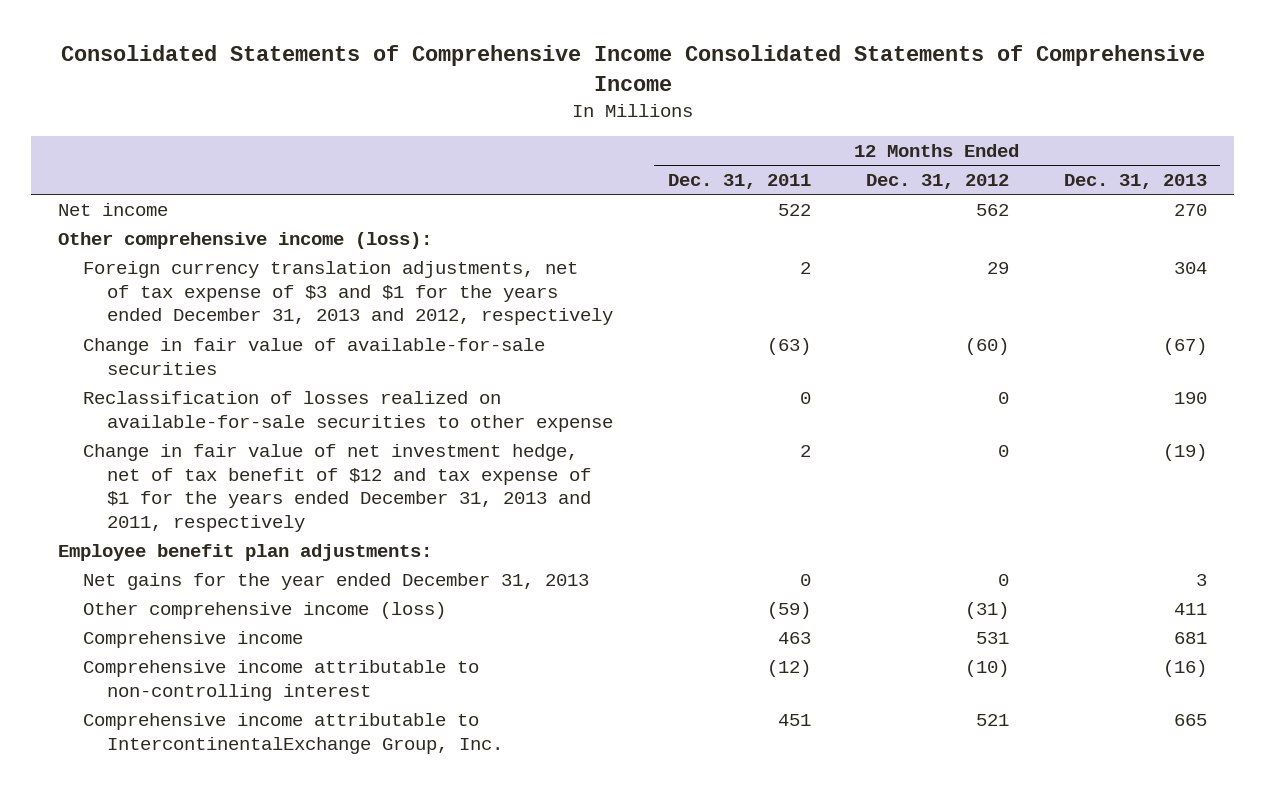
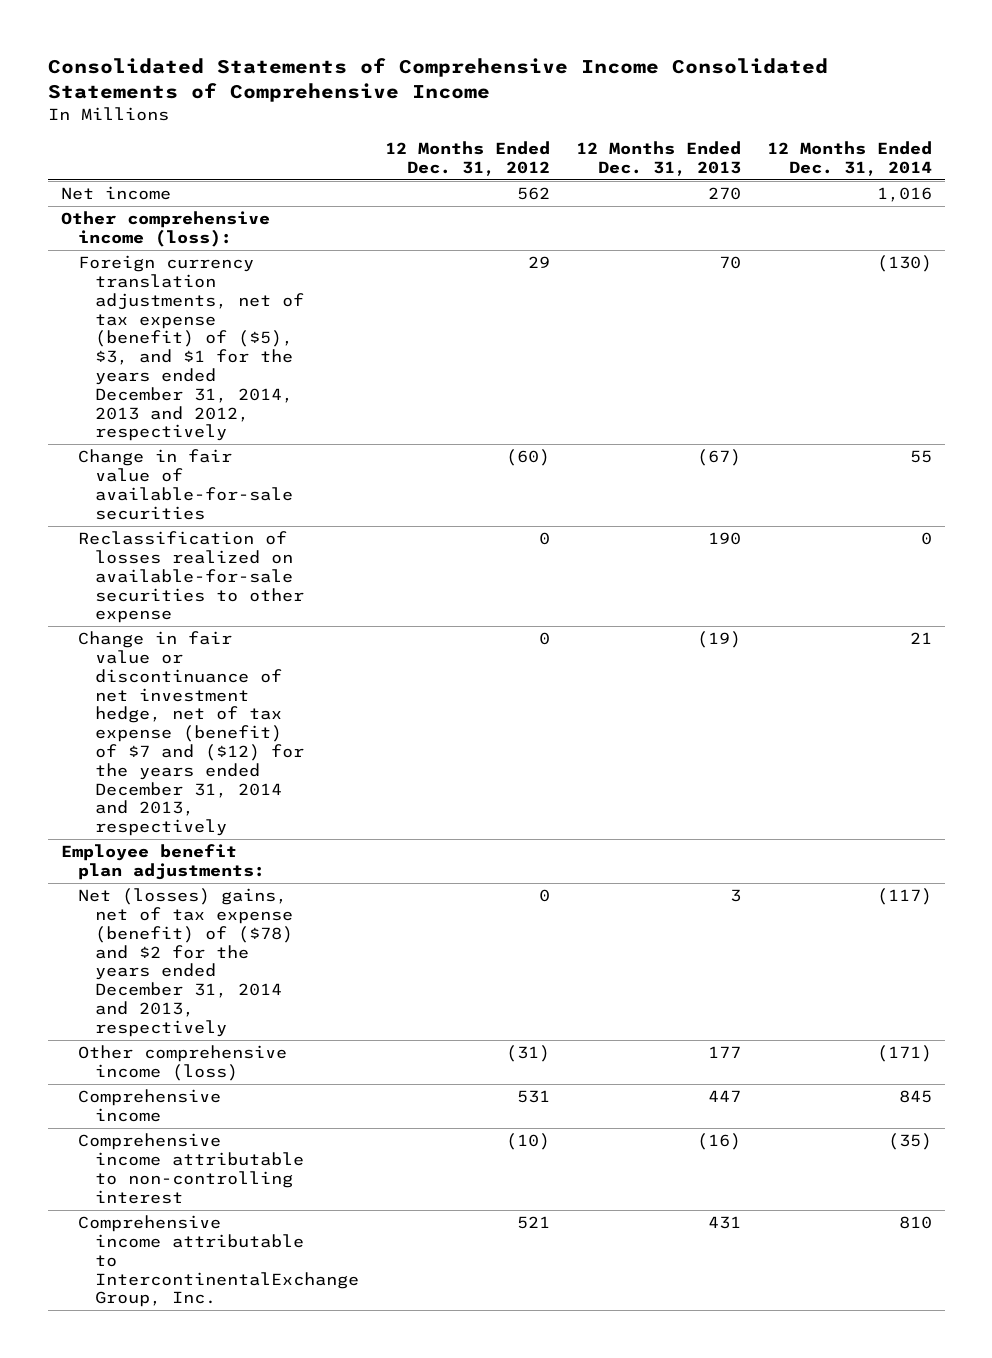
[668,173,812,189] Dec. 31, 2011 -> none
none -> [766,141,932,176] 12 Months Ended Dec. 31, 2014
[82,260,614,326] Foreign currency translation adjustments, net of tax expense of $3 and $1 for the years ended December 31, 2013 and 2012, respectively -> [77,255,304,442] Foreign currency translation adjustments, net of tax expense (benefit) of ($5), $3, and $1 for the years ended December 31, 2014, 2013 and 2012, respectively
[1173,261,1207,274] 304 -> [718,256,741,270] 70
[82,443,592,533] Change in fair value of net investment hedge, net of tax benefit of $12 and tax expense of $1 for the years ended December 31, 2013 and 2011, respectively -> [77,631,304,837] Change in fair value or discontinuance of net investment hedge, net of tax expense (benefit) of $7 and ($12) for the years ended December 31, 2014 and 2013, respectively
[82,572,589,590] Net gains for the year ended December 31, 2013 -> [77,888,293,1037] Net (losses) gains, net of tax expense (benefit) of ($78) and $2 for the years ended December 31, 2014 and 2013, respectively
[1173,602,1207,615] 411 -> [707,1046,741,1059] 177
[1173,631,1207,644] 681 -> [707,1090,741,1103] 447
[1173,713,1207,726] 665 -> [707,1216,741,1230] 431

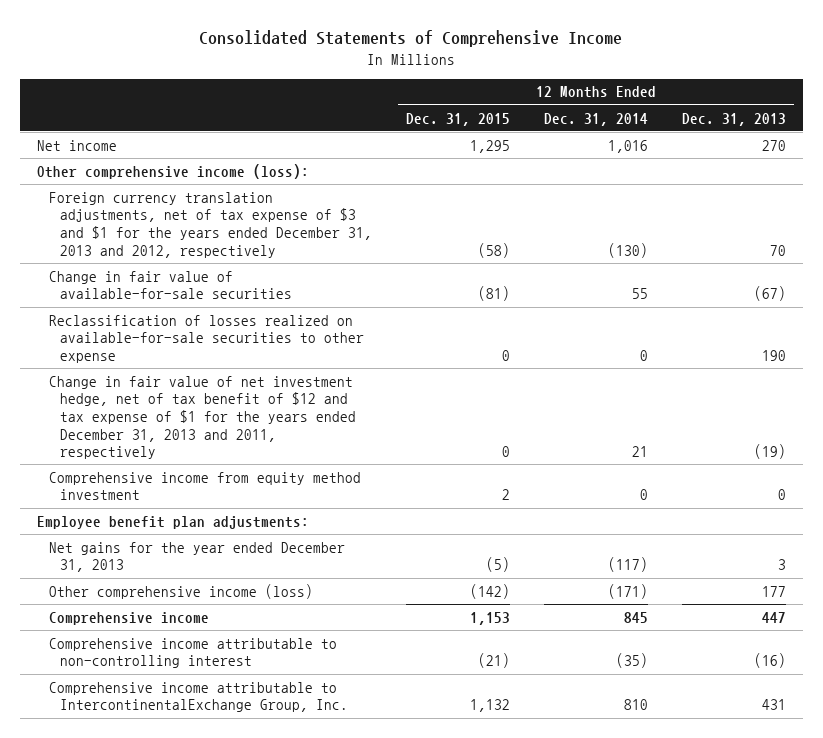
[47,57,828,102] Consolidated Statements of Comprehensive Income Consolidated Statements of Comprehensive Income -> [199,30,623,48] Consolidated Statements of Comprehensive Income
[384,141,550,176] 12 Months Ended Dec. 31, 2012 -> none
none -> [406,112,511,126] Dec. 31, 2015
[77,255,304,442] Foreign currency translation adjustments, net of tax expense (benefit) of ($5), $3, and $1 for the years ended December 31, 2014, 2013 and 2012, respectively -> [48,191,373,258] Foreign currency translation adjustments, net of tax expense of $3 and $1 for the years ended December 31, 2013 and 2012, respectively
[77,631,304,837] Change in fair value or discontinuance of net investment hedge, net of tax expense (benefit) of $7 and ($12) for the years ended December 31, 2014 and 2013, respectively -> [48,375,357,460] Change in fair value of net investment hedge, net of tax benefit of $12 and tax expense of $1 for the years ended December 31, 2013 and 2011, respectively
none -> [48,471,361,501] Comprehensive income from equity method investment
[77,888,293,1037] Net (losses) gains, net of tax expense (benefit) of ($78) and $2 for the years ended December 31, 2014 and 2013, respectively -> [48,541,345,573] Net gains for the year ended December 31, 2013

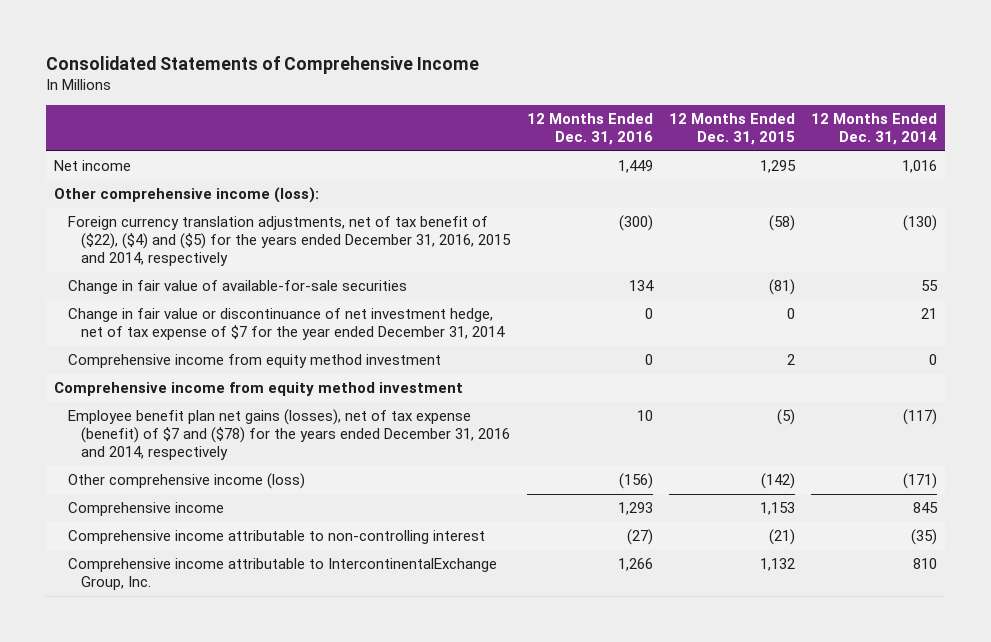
[681,112,786,126] Dec. 31, 2013 -> none
none -> [526,113,653,146] 12 Months Ended Dec. 31, 2016
[48,191,373,258] Foreign currency translation adjustments, net of tax expense of $3 and $1 for the years ended December 31, 2013 and 2012, respectively -> [67,216,512,267] Foreign currency translation adjustments, net of tax benefit of ($22), ($4) and ($5) for the years ended December 31, 2016, 2015 and 2014, respectively
[48,314,365,364] Reclassification of losses realized on available-for-sale securities to other expense -> none
[48,375,357,460] Change in fair value of net investment hedge, net of tax benefit of $12 and tax expense of $1 for the years ended December 31, 2013 and 2011, respectively -> [67,308,506,341] Change in fair value or discontinuance of net investment hedge, net of tax expense of $7 for the year ended December 31, 2014
[36,515,309,529] Employee benefit plan adjustments: -> [54,382,464,397] Comprehensive income from equity method investment
[48,541,345,573] Net gains for the year ended December 31, 2013 -> [67,409,511,461] Employee benefit plan net gains (losses), net of tax expense (benefit) of $7 and ($78) for the years ended December 31, 2016 and 2014, respectively

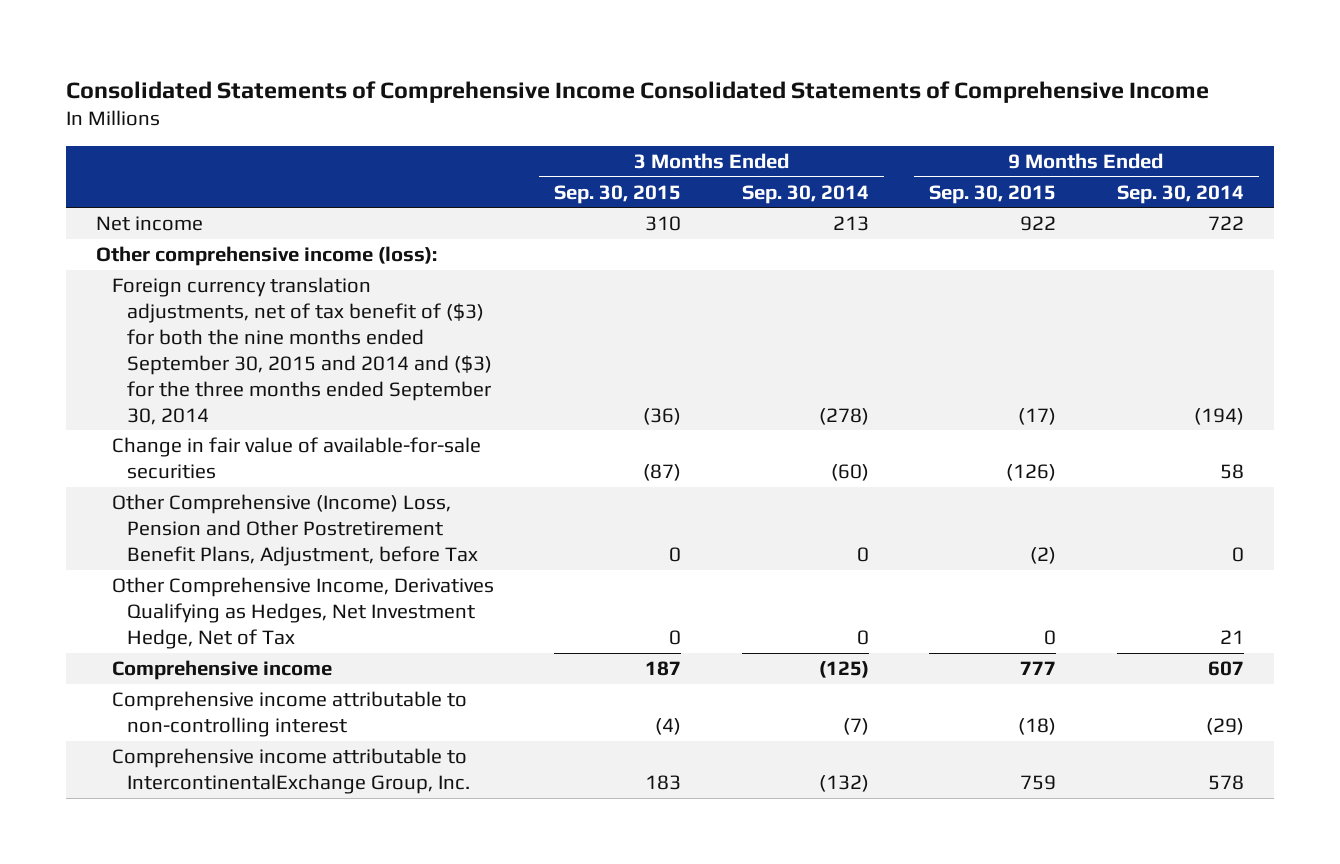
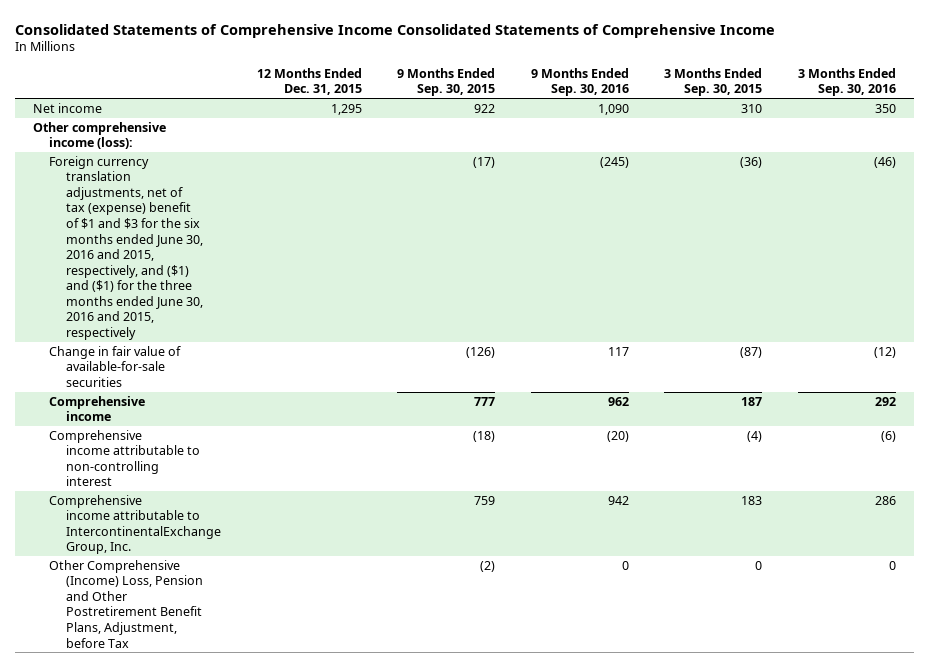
[741,184,869,204] Sep. 30, 2014 -> none
[1116,184,1244,204] Sep. 30, 2014 -> none
none -> [256,67,362,96] 12 Months Ended Dec. 31, 2015
none -> [530,67,629,97] 9 Months Ended Sep. 30, 2016
none -> [797,67,896,97] 3 Months Ended Sep. 30, 2016
[111,277,493,425] Foreign currency translation adjustments, net of tax benefit of ($3) for both the nine months ended September 30, 2015 and 2014 and ($3) for the three months ended September 30, 2014 -> [49,155,204,340] Foreign currency translation adjustments, net of tax (expense) benefit of $1 and $3 for the six months ended June 30, 2016 and 2015, respectively, and ($1) and ($1) for the three months ended June 30, 2016 and 2015, respectively
[111,577,494,649] Other Comprehensive Income, Derivatives Qualifying as Hedges, Net Investment Hedge, Net of Tax -> none
[111,494,479,566] Other Comprehensive (Income) Loss, Pension and Other Postretirement Benefit Plans, Adjustment, before Tax -> [49,559,204,648] Other Comprehensive (Income) Loss, Pension and Other Postretirement Benefit Plans, Adjustment, before Tax

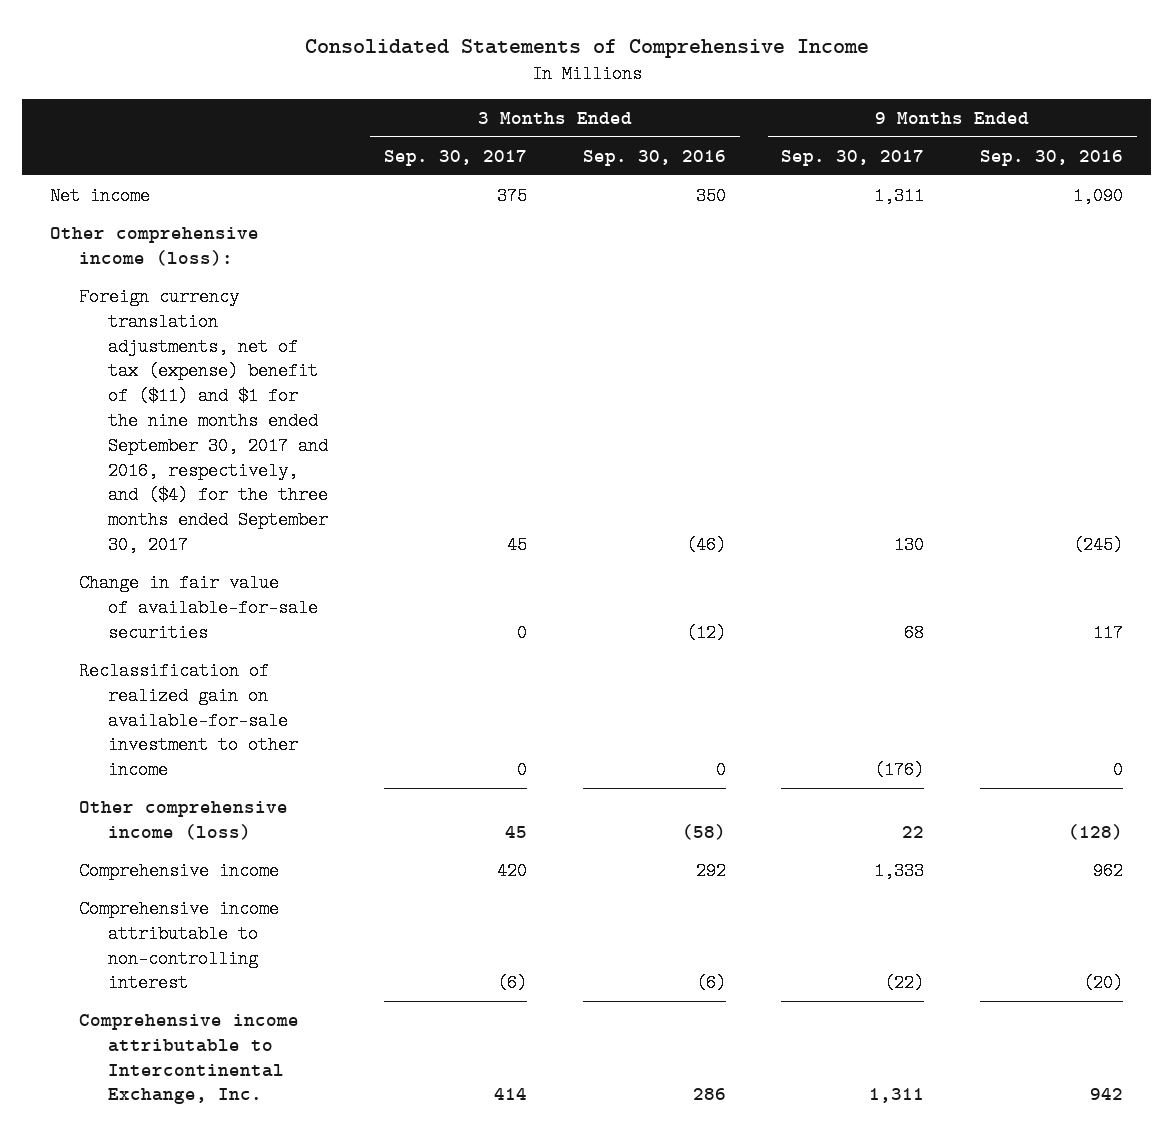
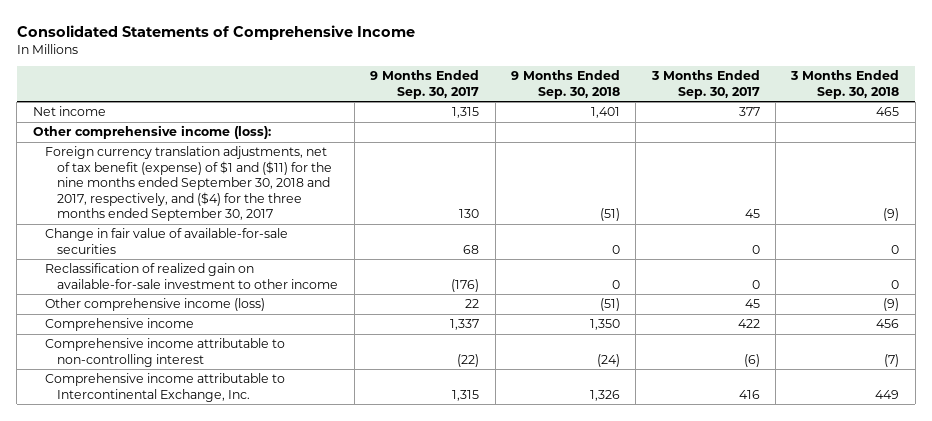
[582,149,726,166] Sep. 30, 2016 -> none
[980,149,1124,166] Sep. 30, 2016 -> none
none -> [510,70,620,100] 9 Months Ended Sep. 30, 2018
none -> [790,70,900,100] 3 Months Ended Sep. 30, 2018
[496,186,527,205] 375 -> [738,107,760,117] 377
[874,186,925,205] 1,311 -> [452,107,480,119] 1,315
[78,287,328,554] Foreign currency translation adjustments, net of tax (expense) benefit of ($11) and $1 for the nine months ended September 30, 2017 and 2016, respectively, and ($4) for the three months ended September 30, 2017 -> [45,146,333,222] Foreign currency translation adjustments, net of tax benefit (expense) of $1 and ($11) for the nine months ended September 30, 2018 and 2017, respectively, and ($4) for the three months ended September 30, 2017
[496,861,527,880] 420 -> [737,319,760,329] 422
[874,861,925,880] 1,333 -> [450,319,480,331] 1,337
[493,1088,527,1101] 414 -> [738,389,760,399] 416
[869,1088,925,1104] 1,311 -> [452,389,480,401] 1,315

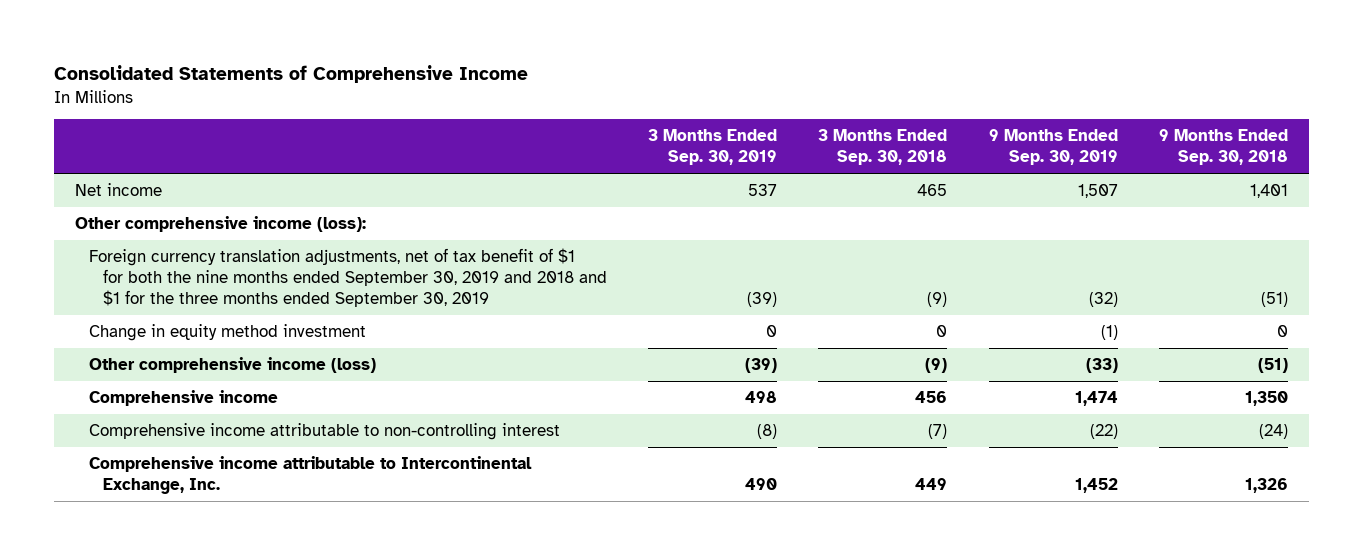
[370,70,480,100] 9 Months Ended Sep. 30, 2017 -> none
[650,70,760,100] 3 Months Ended Sep. 30, 2017 -> none
none -> [648,129,778,166] 3 Months Ended Sep. 30, 2019
none -> [988,129,1118,166] 9 Months Ended Sep. 30, 2019
[45,263,339,289] Reclassification of realized gain on available-for-sale investment to other income -> none
[45,146,333,222] Foreign currency translation adjustments, net of tax benefit (expense) of $1 and ($11) for the nine months ended September 30, 2018 and 2017, respectively, and ($4) for the three months ended September 30, 2017 -> [88,248,607,307] Foreign currency translation adjustments, net of tax benefit of $1 for both the nine months ended September 30, 2019 and 2018 and $1 for the three months ended September 30, 2019
[45,228,289,254] Change in fair value of available-for-sale securities -> [88,324,366,342] Change in equity method investment

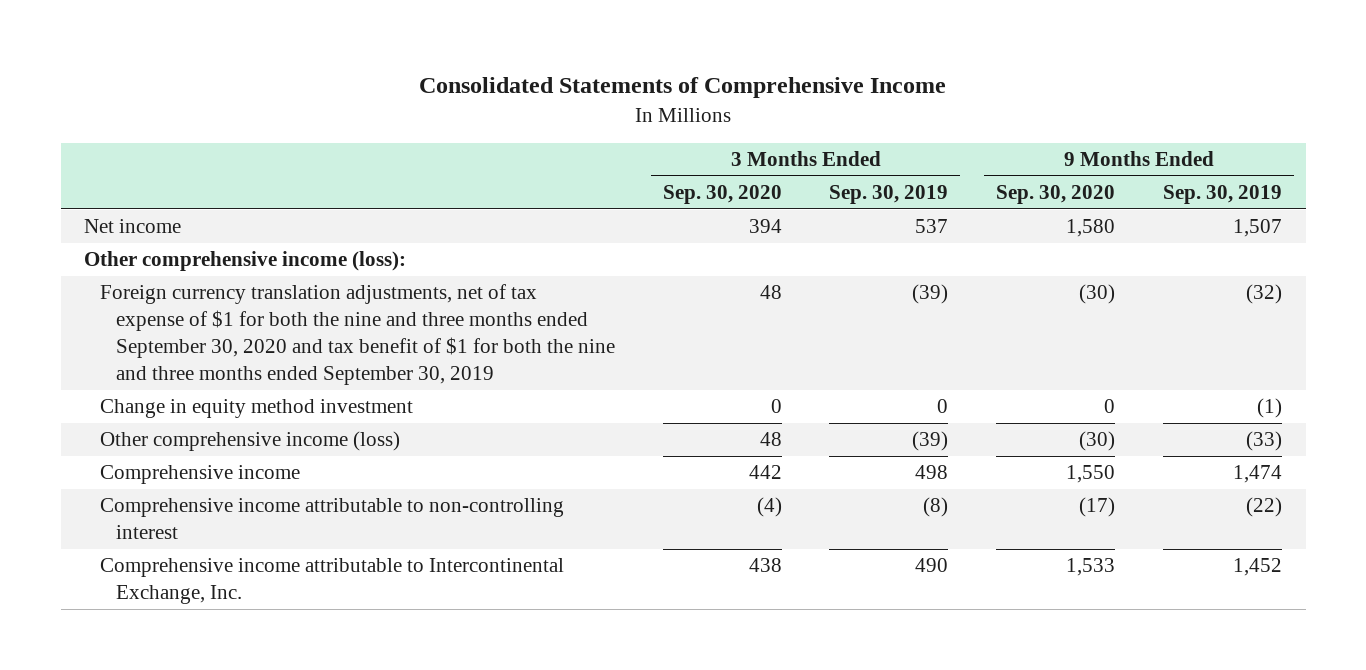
[818,129,948,166] 3 Months Ended Sep. 30, 2018 -> none
[1159,129,1289,166] 9 Months Ended Sep. 30, 2018 -> none
none -> [662,185,782,205] Sep. 30, 2020
none -> [996,185,1116,205] Sep. 30, 2020
[88,248,607,307] Foreign currency translation adjustments, net of tax benefit of $1 for both the nine months ended September 30, 2019 and 2018 and $1 for the three months ended September 30, 2019 -> [100,284,616,386] Foreign currency translation adjustments, net of tax expense of $1 for both the nine and three months ended September 30, 2020 and tax benefit of $1 for both the nine and three months ended September 30, 2019

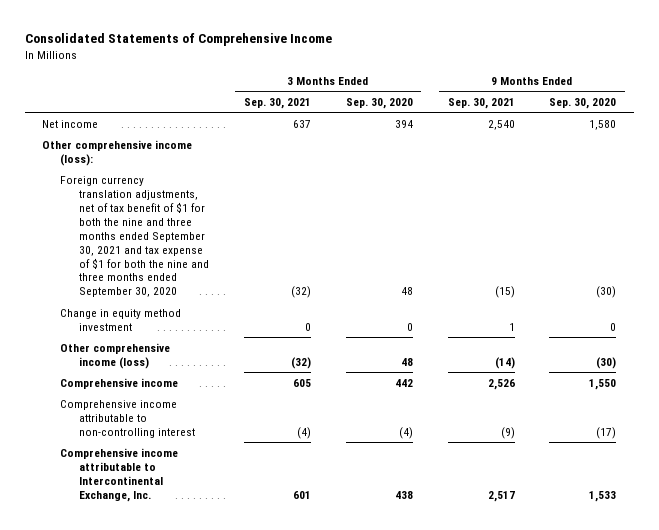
[829,185,949,205] Sep. 30, 2019 -> none
[1162,185,1282,205] Sep. 30, 2019 -> none
none -> [243,97,311,109] Sep. 30, 2021
none -> [447,97,515,109] Sep. 30, 2021
[100,284,616,386] Foreign currency translation adjustments, net of tax expense of $1 for both the nine and three months ended September 30, 2020 and tax benefit of $1 for both the nine and three months ended September 30, 2019 -> [60,175,209,298] Foreign currency translation adjustments, net of tax benefit of $1 for both the nine and three months ended September 30, 2021 and tax expense of $1 for both the nine and three months ended September 30, 2020

